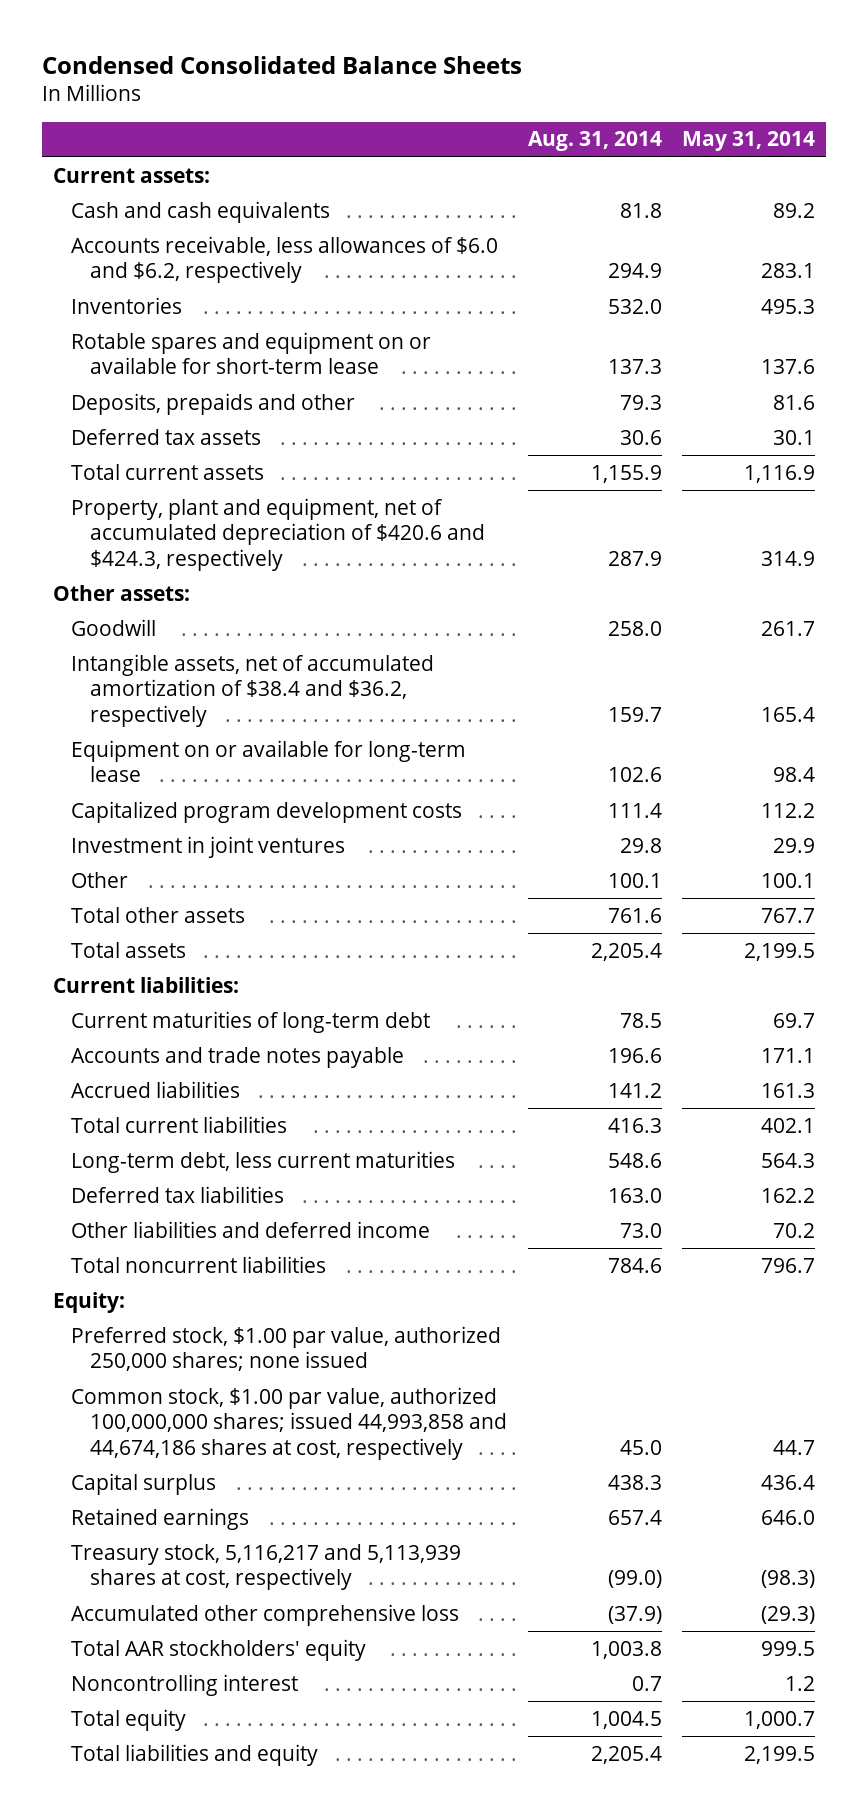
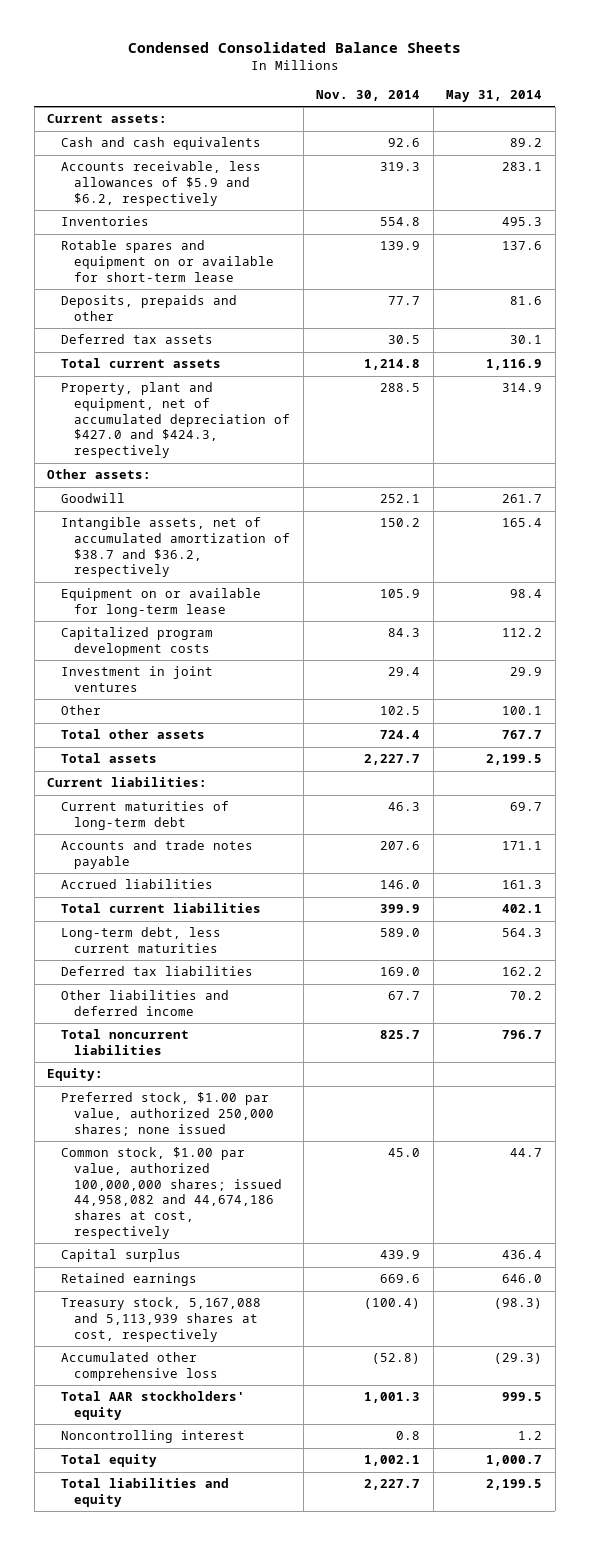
[527,131,662,152] Aug. 31, 2014 -> none
none -> [316,89,421,101] Nov. 30, 2014
[71,235,499,284] Accounts receivable, less allowances of $6.0 and $6.2, respectively -> [60,161,261,206] Accounts receivable, less allowances of $5.9 and $6.2, respectively
[71,497,486,571] Property, plant and equipment, net of accumulated depreciation of $420.6 and $424.3, respectively -> [60,382,290,459] Property, plant and equipment, net of accumulated depreciation of $427.0 and $424.3, respectively
[71,653,435,727] Intangible assets, net of accumulated amortization of $38.4 and $36.2, respectively -> [60,517,290,578] Intangible assets, net of accumulated amortization of $38.7 and $36.2, respectively
[71,1386,508,1460] Common stock, $1.00 par value, authorized 100,000,000 shares; issued 44,993,858 and 44,674,186 shares at cost, respectively -> [60,1147,282,1239] Common stock, $1.00 par value, authorized 100,000,000 shares; issued 44,958,082 and 44,674,186 shares at cost, respectively
[71,1543,462,1591] Treasury stock, 5,116,217 and 5,113,939 shares at cost, respectively -> [60,1297,261,1342] Treasury stock, 5,167,088 and 5,113,939 shares at cost, respectively

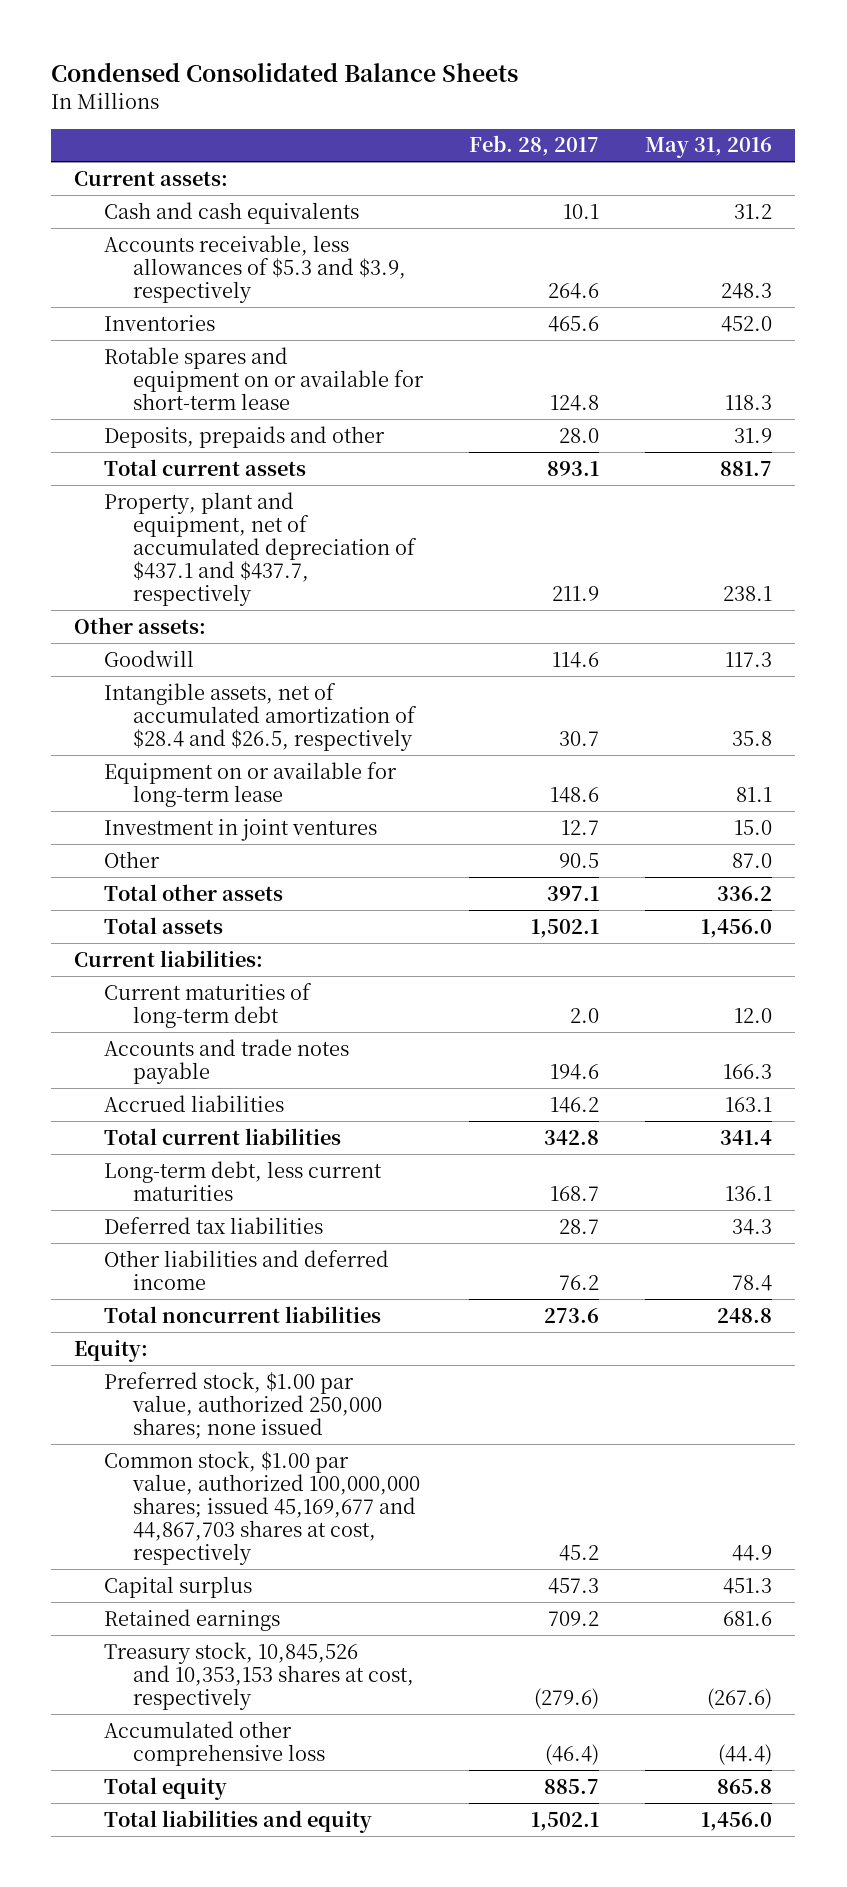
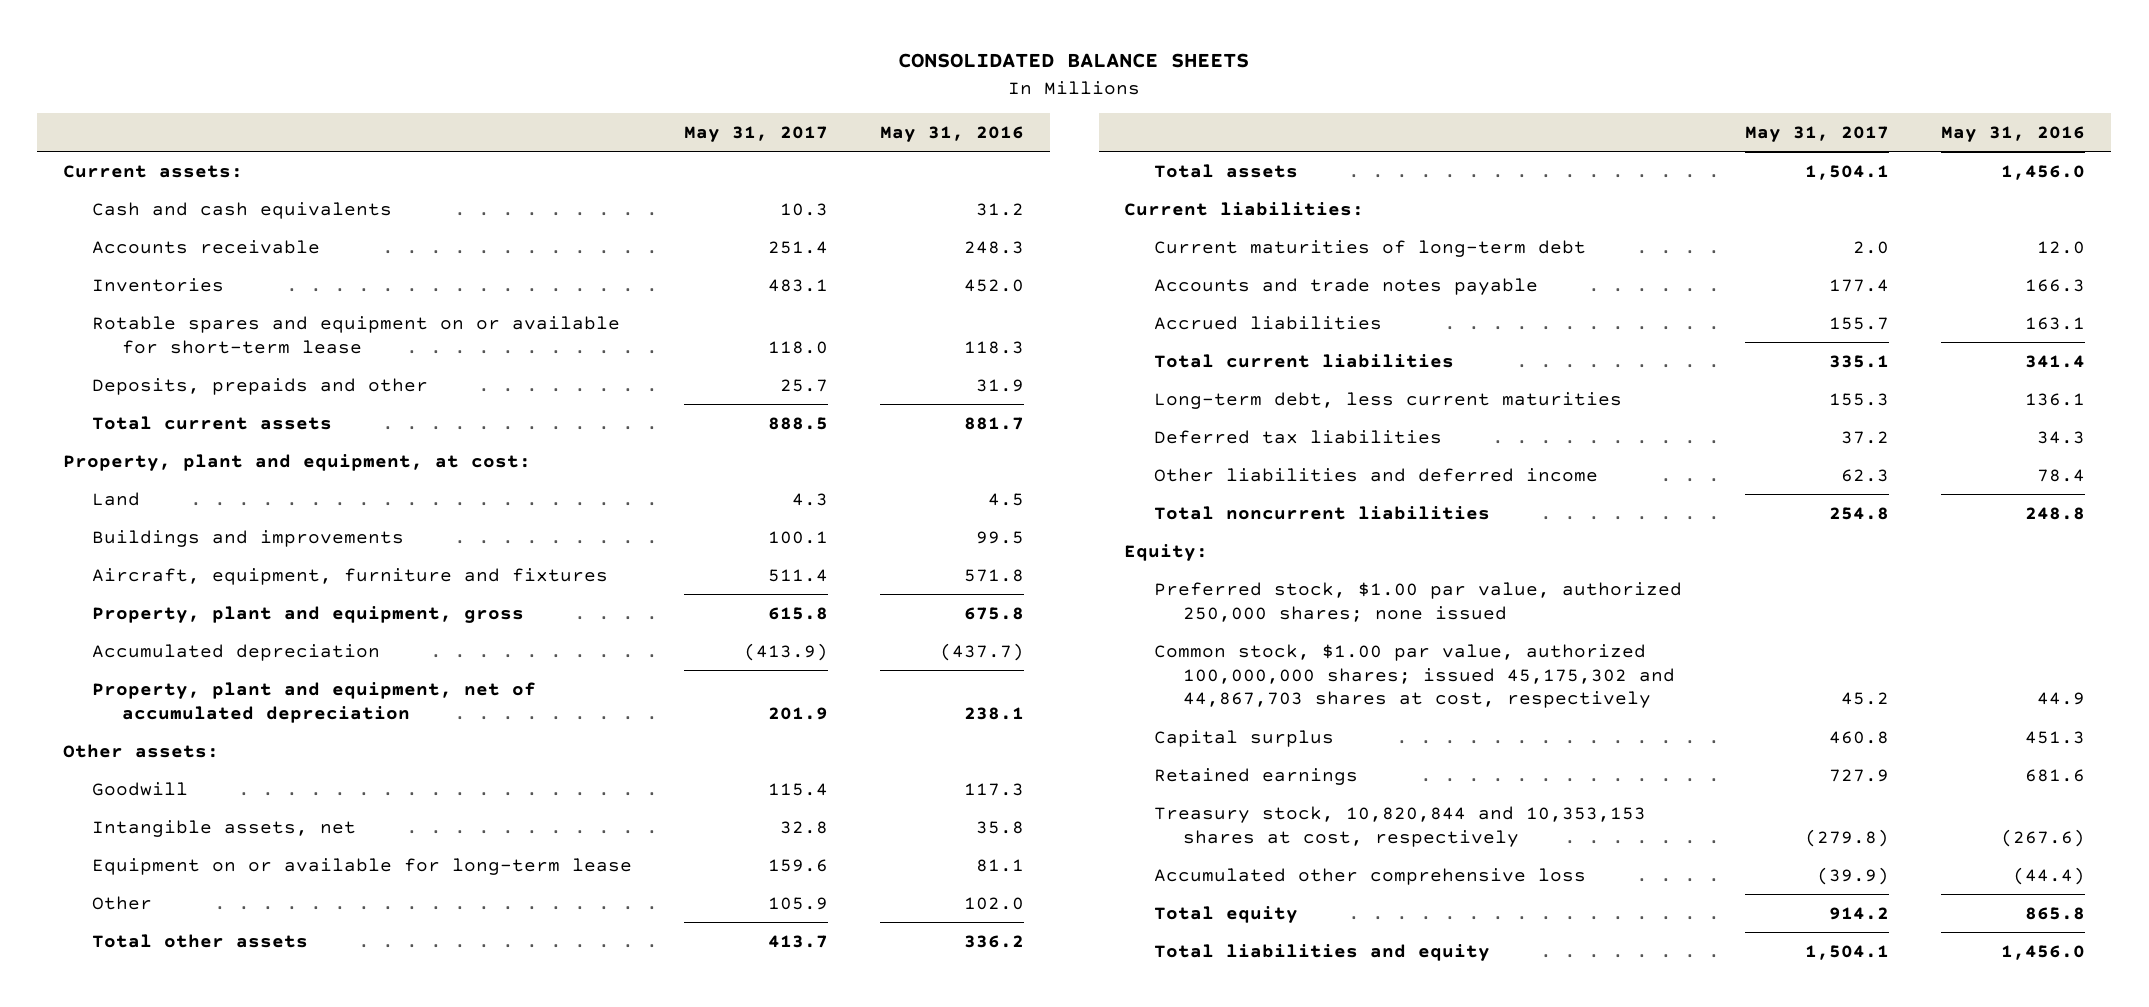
[51,62,519,83] Condensed Consolidated Balance Sheets -> [898,53,1250,69] CONSOLIDATED BALANCE SHEETS
[468,135,599,157] Feb. 28, 2017 -> none
none -> [684,125,829,142] May 31, 2017
[103,234,406,303] Accounts receivable, less allowances of $5.3 and $3.9, respectively -> [92,239,321,254] Accounts receivable
none -> [63,453,532,471] Property, plant and equipment, at cost:
none -> [92,491,141,506] Land
none -> [92,529,405,547] Buildings and improvements
none -> [92,567,609,585] Aircraft, equipment, furniture and fixtures
none -> [92,605,525,623] Property, plant and equipment, gross
none -> [92,643,381,661] Accumulated depreciation
[103,491,417,606] Property, plant and equipment, net of accumulated depreciation of $437.1 and $437.7, respectively -> [92,681,537,723] Property, plant and equipment, net of accumulated depreciation
[103,682,417,751] Intangible assets, net of accumulated amortization of $28.4 and $26.5, respectively -> [92,819,357,837] Intangible assets, net
[103,818,377,841] Investment in joint ventures -> none
[732,852,773,868] 87.0 -> [964,896,1025,910] 102.0
[103,1450,420,1565] Common stock, $1.00 par value, authorized 100,000,000 shares; issued 45,169,677 and 44,867,703 shares at cost, respectively -> [1153,643,1675,709] Common stock, $1.00 par value, authorized 100,000,000 shares; issued 45,175,302 and 44,867,703 shares at cost, respectively
[103,1641,414,1710] Treasury stock, 10,845,526 and 10,353,153 shares at cost, respectively -> [1153,805,1646,847] Treasury stock, 10,820,844 and 10,353,153 shares at cost, respectively

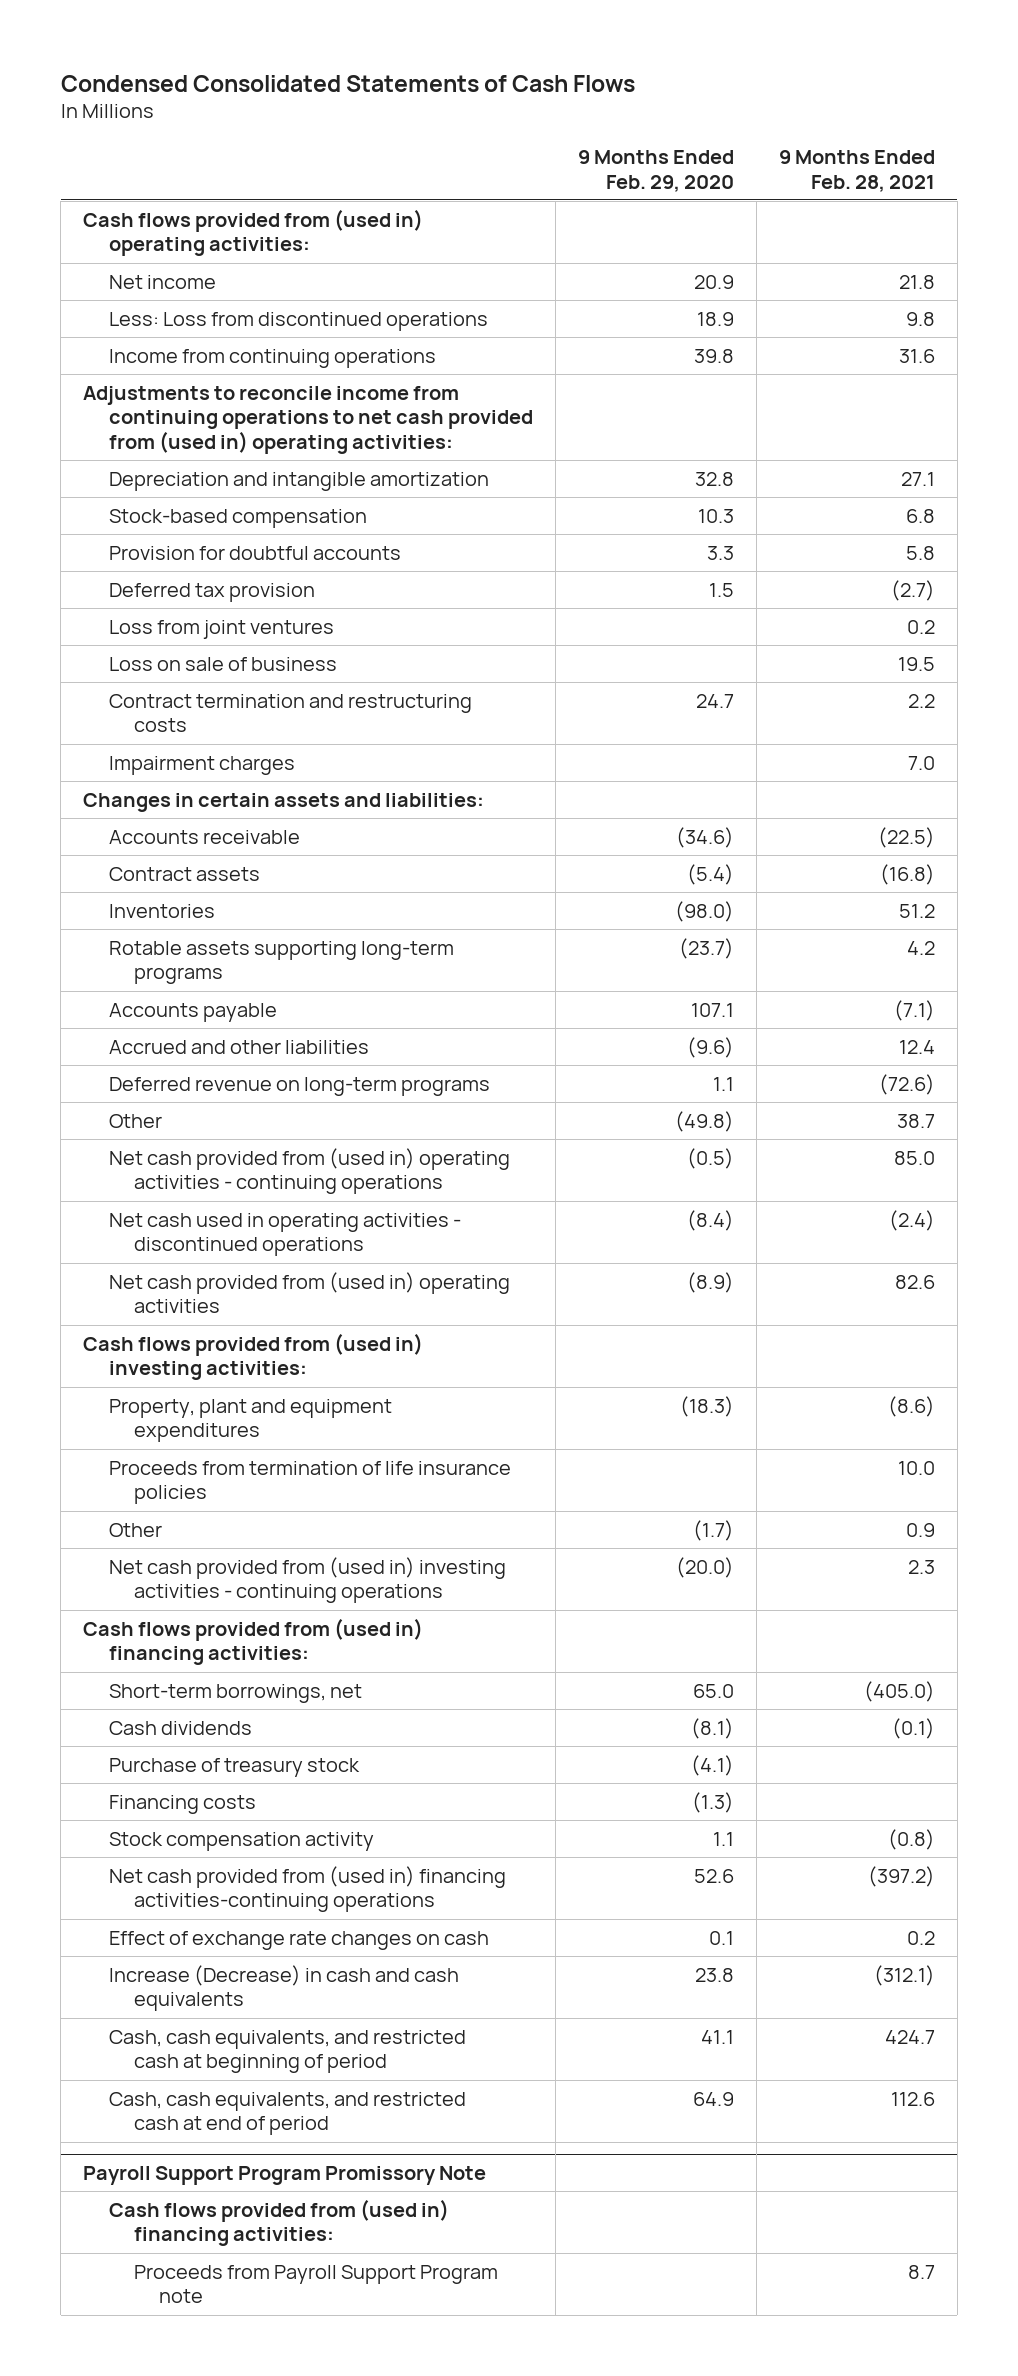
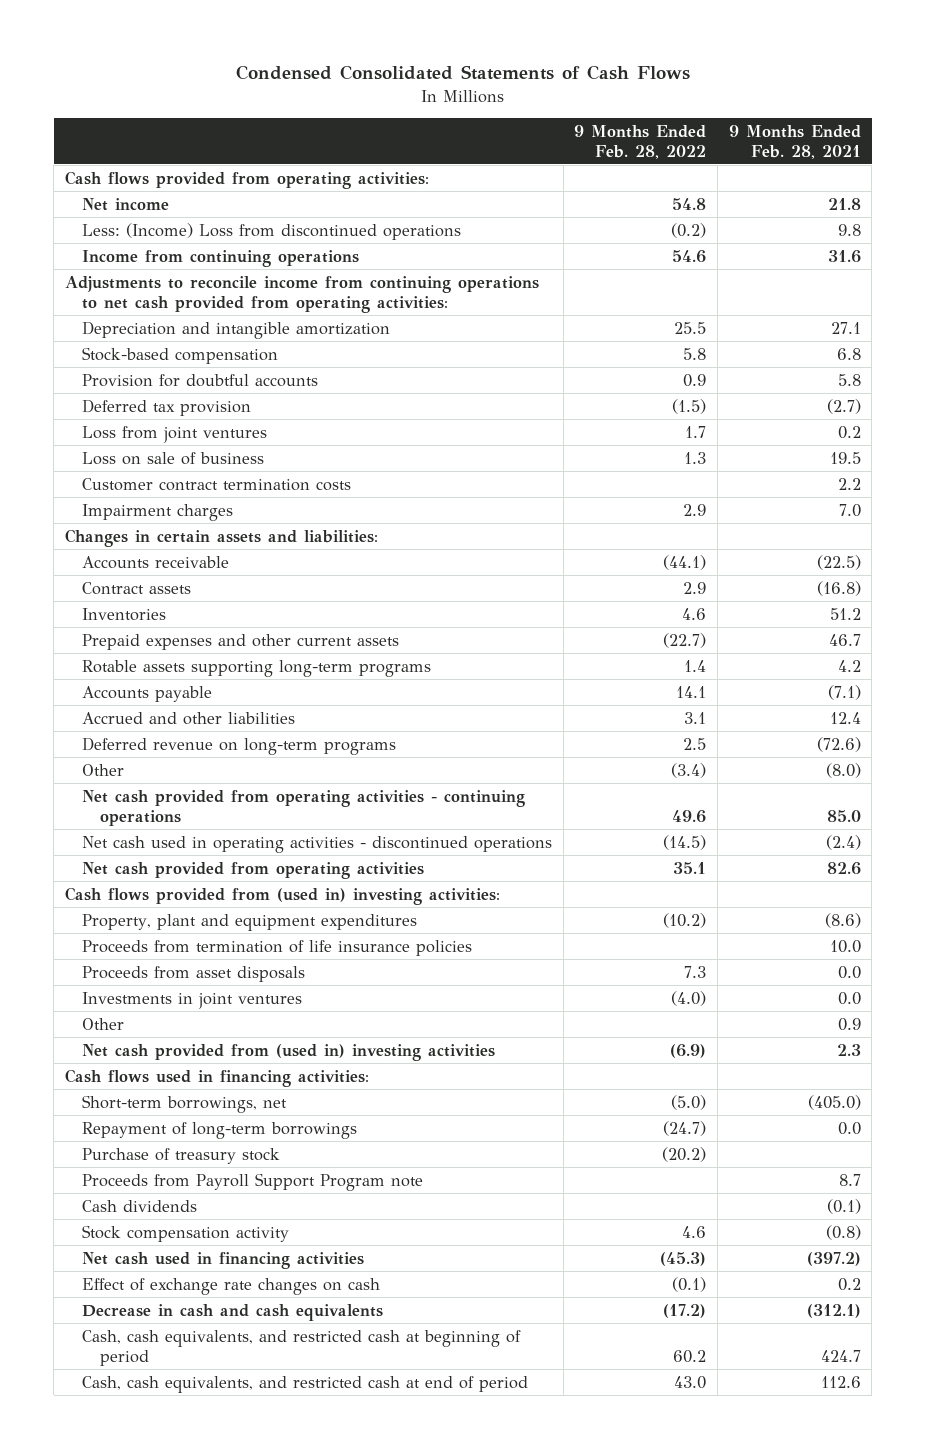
[577,149,734,192] 9 Months Ended Feb. 29, 2020 -> none
none -> [574,124,707,159] 9 Months Ended Feb. 28, 2022
[83,208,424,257] Cash flows provided from (used in) operating activities: -> [64,170,429,189] Cash flows provided from operating activities:
[108,311,488,331] Less: Loss from discontinued operations -> [82,222,462,240] Less: (Income) Loss from discontinued operations
[83,385,533,455] Adjustments to reconcile income from continuing operations to net cash provided from (used in) operating activities: -> [64,275,539,313] Adjustments to reconcile income from continuing operations to net cash provided from operating activities:
[108,693,472,733] Contract termination and restructuring costs -> [82,477,352,491] Customer contract termination costs
none -> [82,633,400,650] Prepaid expenses and other current assets
[896,1113,935,1128] 38.7 -> [825,762,861,778] (8.0)
[108,1147,510,1195] Net cash provided from (used in) operating activities - continuing operations -> [82,789,526,826] Net cash provided from operating activities - continuing operations
[108,1271,510,1314] Net cash provided from (used in) operating activities -> [82,861,425,879] Net cash provided from operating activities
none -> [82,965,306,982] Proceeds from asset disposals
none -> [82,991,303,1009] Investments in joint ventures
[108,1556,506,1604] Net cash provided from (used in) investing activities - continuing operations -> [82,1043,496,1061] Net cash provided from (used in) investing activities
[83,1617,424,1666] Cash flows provided from (used in) financing activities: -> [64,1068,369,1087] Cash flows used in financing activities:
none -> [82,1121,358,1139] Repayment of long-term borrowings
[108,1794,256,1814] Financing costs -> none
none -> [82,1172,424,1191] Proceeds from Payroll Support Program note
[108,1720,252,1735] Cash dividends -> [82,1199,198,1212] Cash dividends
[108,1865,506,1913] Net cash provided from (used in) financing activities-continuing operations -> [82,1251,365,1269] Net cash used in financing activities
[108,1964,459,2012] Increase (Decrease) in cash and cash equivalents -> [82,1303,384,1321] Decrease in cash and cash equivalents
[83,2166,487,2186] Payroll Support Program Promissory Note -> none
[108,2198,449,2247] Cash flows provided from (used in) financing activities: -> none
[133,2264,498,2304] Proceeds from Payroll Support Program note -> none

